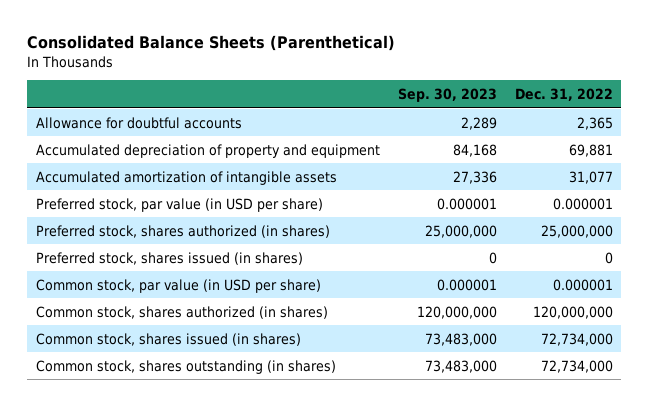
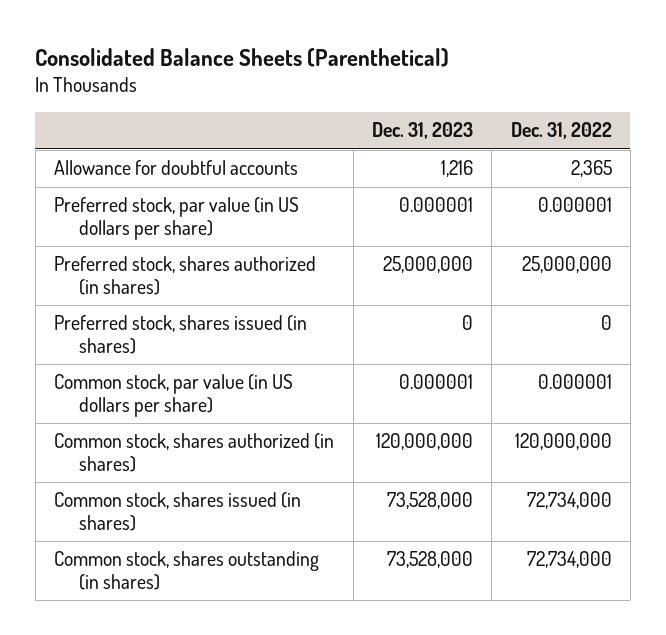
[397,88,497,103] Sep. 30, 2023 -> none
none -> [371,122,473,140] Dec. 31, 2023
[35,143,380,158] Accumulated depreciation of property and equipment -> none
[35,170,337,185] Accumulated amortization of intangible assets -> none
[35,197,323,212] Preferred stock, par value (in USD per share) -> [54,197,300,241] Preferred stock, par value (in US dollars per share)
[35,278,321,293] Common stock, par value (in USD per share) -> [54,374,294,418] Common stock, par value (in US dollars per share)

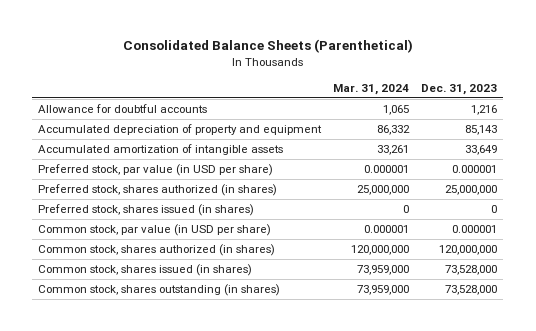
[510,122,612,140] Dec. 31, 2022 -> none
none -> [333,84,410,96] Mar. 31, 2024
none -> [38,124,323,136] Accumulated depreciation of property and equipment
none -> [38,144,284,156] Accumulated amortization of intangible assets
[54,197,300,241] Preferred stock, par value (in US dollars per share) -> [38,164,274,177] Preferred stock, par value (in USD per share)
[54,374,294,418] Common stock, par value (in US dollars per share) -> [38,224,272,237] Common stock, par value (in USD per share)

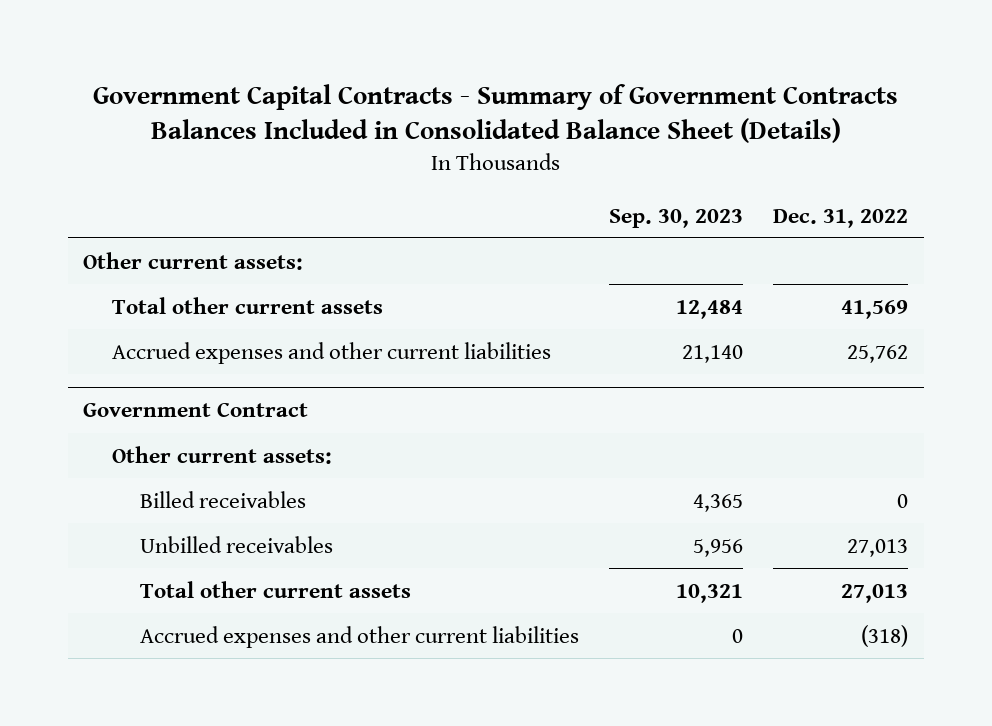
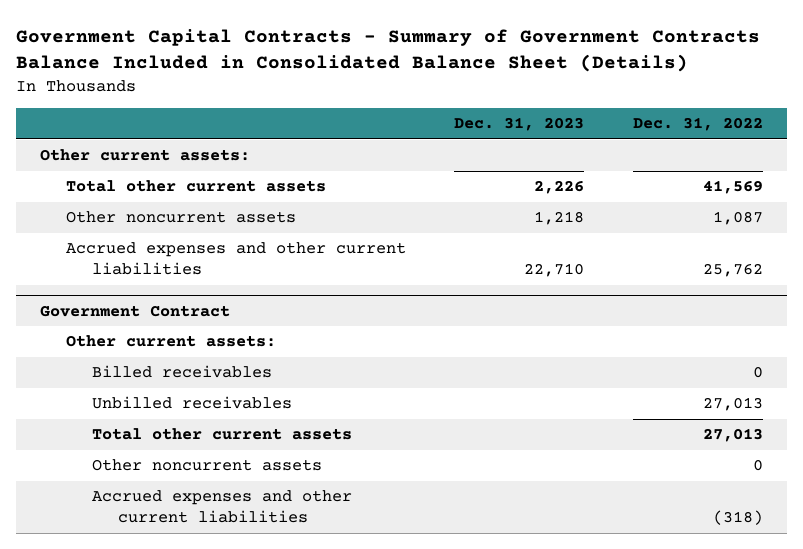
[92,83,898,144] Government Capital Contracts - Summary of Government Contracts Balances Included in Consolidated Balance Sheet (Details) -> [15,29,760,73] Government Capital Contracts - Summary of Government Contracts Balance Included in Consolidated Balance Sheet (Details)
[609,208,744,228] Sep. 30, 2023 -> none
none -> [454,117,585,132] Dec. 31, 2023
none -> [66,211,297,224] Other noncurrent assets
none -> [91,459,322,472] Other noncurrent assets

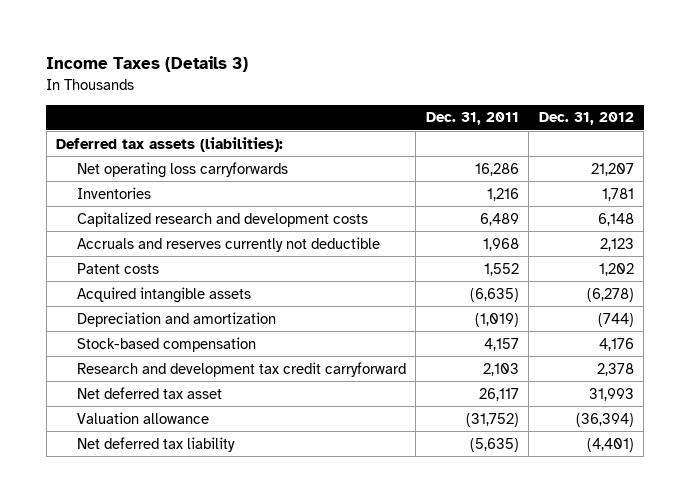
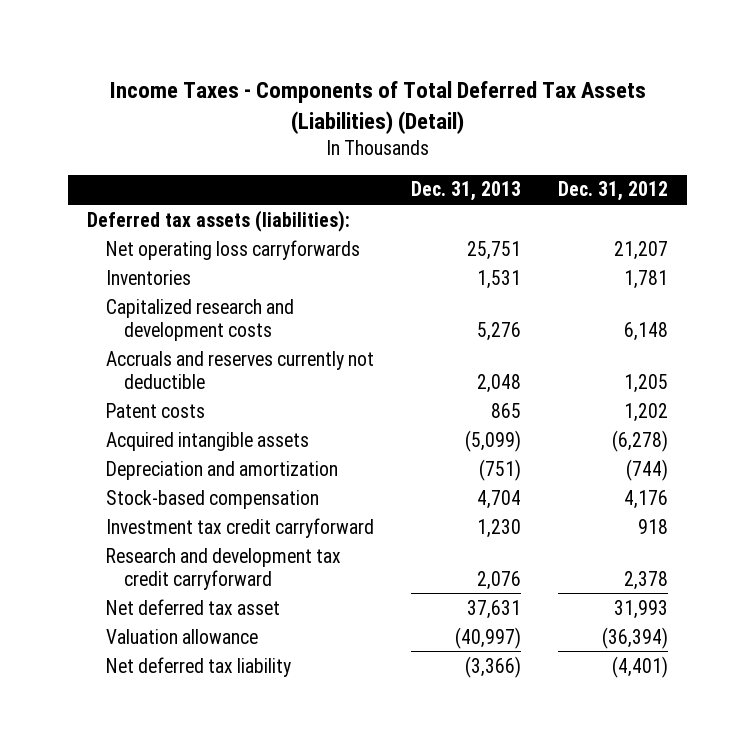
[46,56,249,73] Income Taxes (Details 3) -> [109,81,646,134] Income Taxes - Components of Total Deferred Tax Assets (Liabilities) (Detail)
[425,112,519,126] Dec. 31, 2011 -> none
none -> [410,181,521,202] Dec. 31, 2013
[599,237,634,251] 2,123 -> [624,373,669,393] 1,205
none -> [105,517,374,538] Investment tax credit carryforward

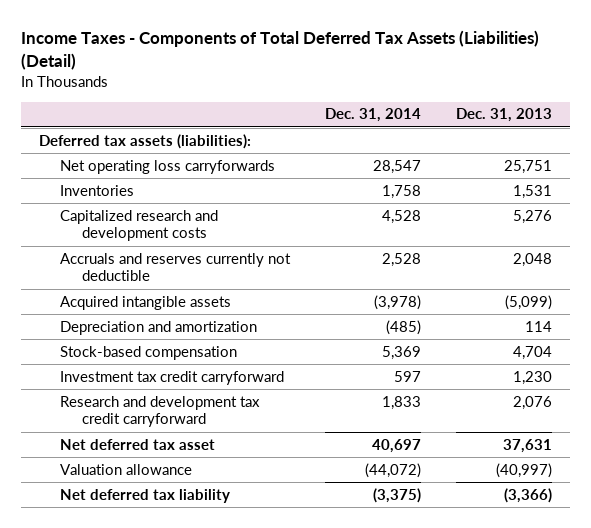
[558,181,669,202] Dec. 31, 2012 -> none
none -> [325,108,422,123] Dec. 31, 2014
[105,402,205,418] Patent costs -> none
[478,458,521,481] (751) -> [525,320,553,332] 114

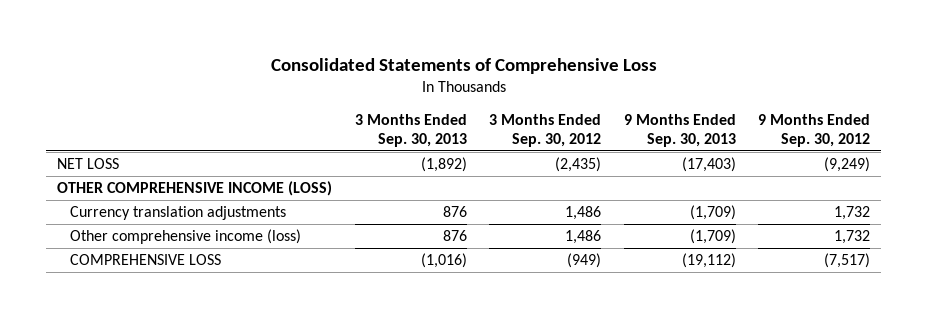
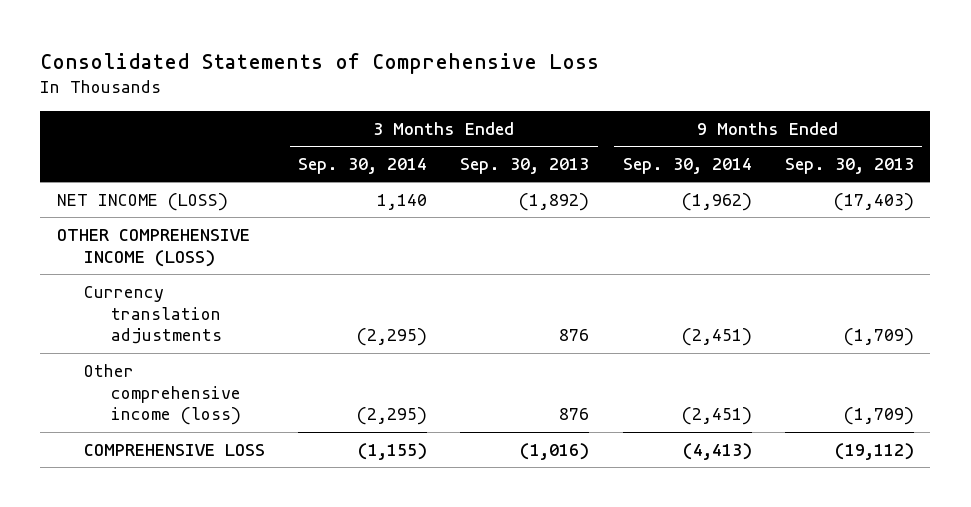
[489,114,602,148] 3 Months Ended Sep. 30, 2012 -> none
[757,114,870,148] 9 Months Ended Sep. 30, 2012 -> none
none -> [298,158,428,175] Sep. 30, 2014
none -> [622,158,752,175] Sep. 30, 2014
[57,158,120,170] NET LOSS -> [57,192,229,211] NET INCOME (LOSS)

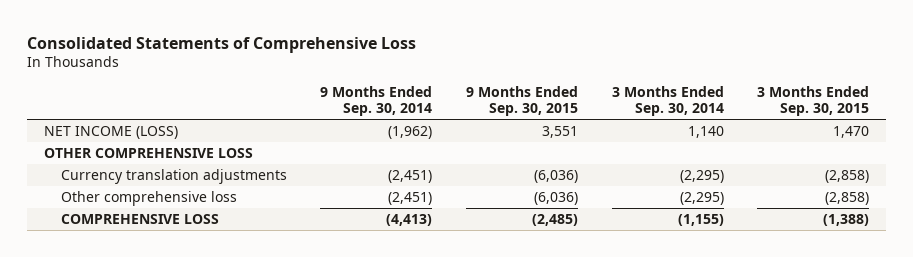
[460,158,590,175] Sep. 30, 2013 -> none
[784,158,914,175] Sep. 30, 2013 -> none
none -> [465,85,578,117] 9 Months Ended Sep. 30, 2015
none -> [757,85,870,117] 3 Months Ended Sep. 30, 2015
[57,228,251,267] OTHER COMPREHENSIVE INCOME (LOSS) -> [43,147,253,158] OTHER COMPREHENSIVE LOSS
[83,363,241,426] Other comprehensive income (loss) -> [60,190,237,206] Other comprehensive loss

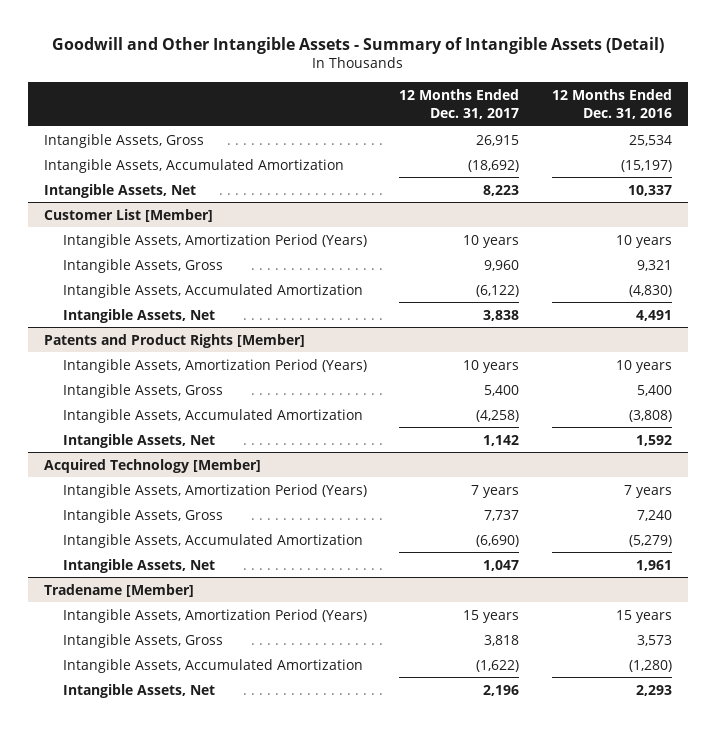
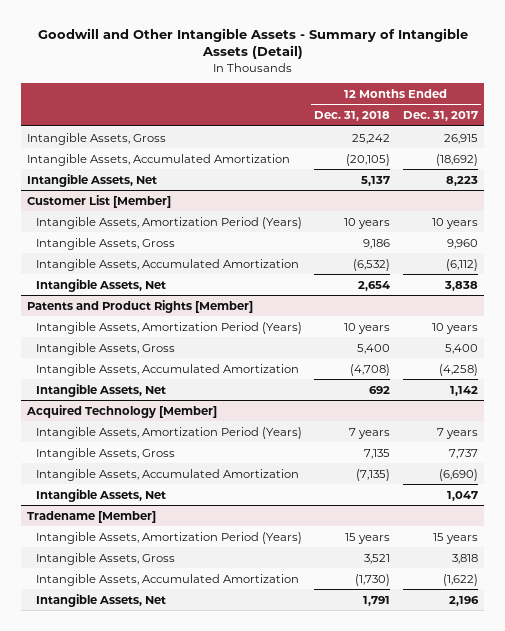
[552,89,673,119] 12 Months Ended Dec. 31, 2016 -> none
none -> [314,111,391,122] Dec. 31, 2018
[476,284,520,297] (6,122) -> [446,258,479,271] (6,112)

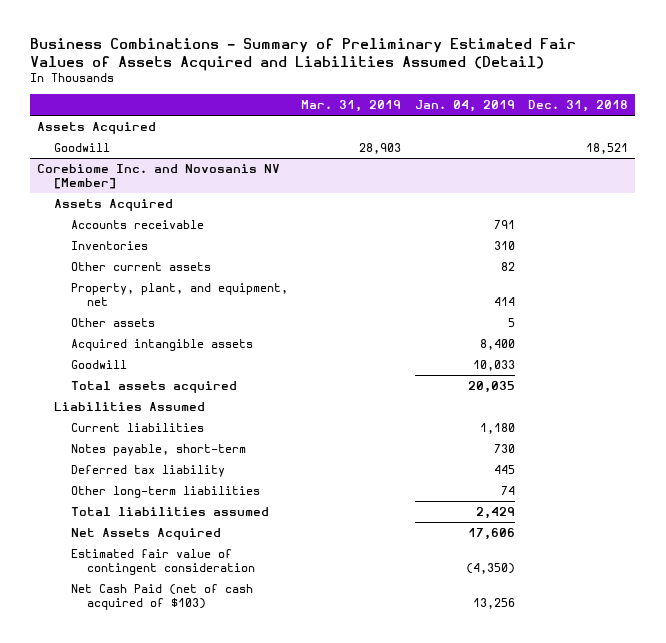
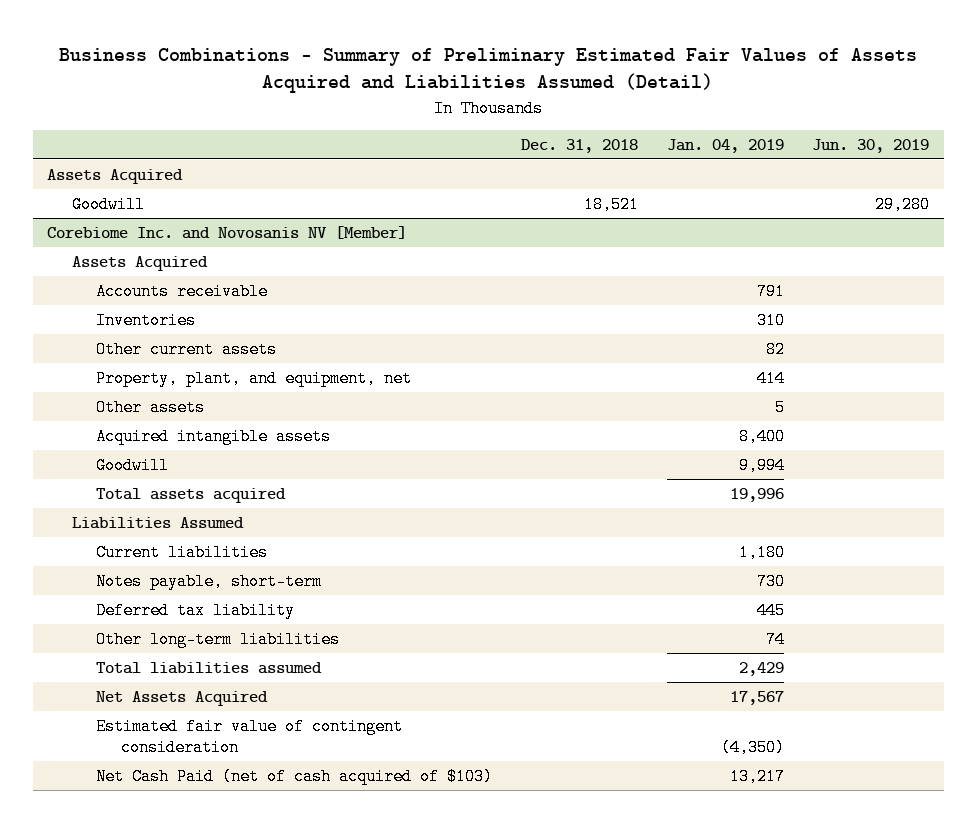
[301,100,402,113] Mar. 31, 2019 -> none
none -> [812,139,930,154] Jun. 30, 2019
[472,359,515,371] 10,033 -> [738,456,785,474] 9,994
[467,380,515,393] 20,035 -> [729,487,784,502] 19,996
[467,527,515,540] 17,606 -> [729,690,784,705] 17,567
[472,598,515,610] 13,256 -> [729,767,785,785] 13,217

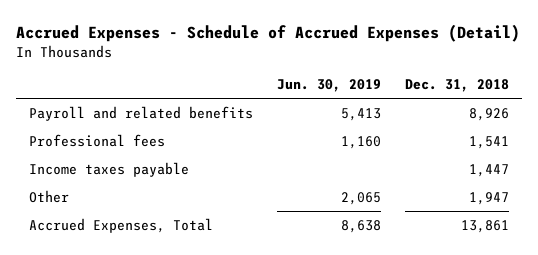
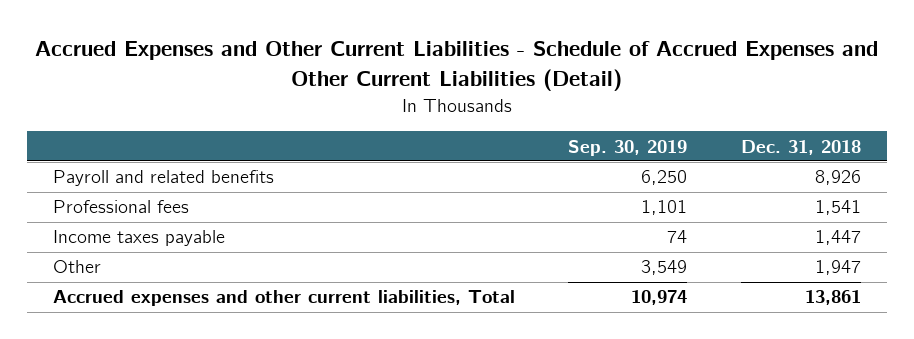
[16,23,521,42] Accrued Expenses - Schedule of Accrued Expenses (Detail) -> [34,41,878,92] Accrued Expenses and Other Current Liabilities - Schedule of Accrued Expenses and Other Current Liabilities (Detail)
[277,79,382,93] Jun. 30, 2019 -> none
none -> [568,139,688,156] Sep. 30, 2019
[28,217,213,233] Accrued Expenses, Total -> [53,290,516,307] Accrued expenses and other current liabilities, Total

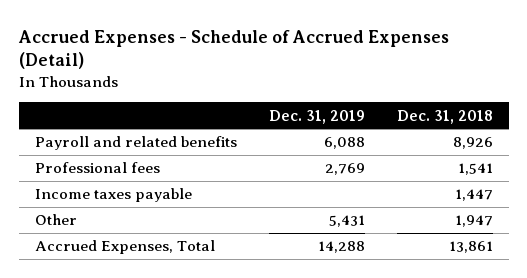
[34,41,878,92] Accrued Expenses and Other Current Liabilities - Schedule of Accrued Expenses and Other Current Liabilities (Detail) -> [17,29,449,70] Accrued Expenses - Schedule of Accrued Expenses (Detail)
[568,139,688,156] Sep. 30, 2019 -> none
none -> [268,109,365,124] Dec. 31, 2019
[53,290,516,307] Accrued expenses and other current liabilities, Total -> [34,240,215,255] Accrued Expenses, Total

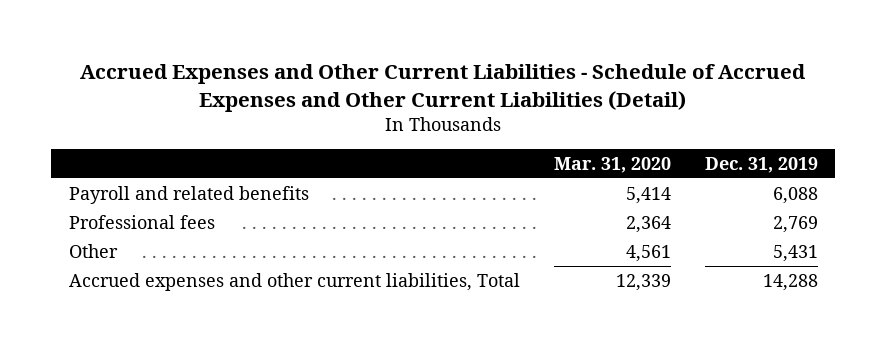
[17,29,449,70] Accrued Expenses - Schedule of Accrued Expenses (Detail) -> [80,64,807,112] Accrued Expenses and Other Current Liabilities - Schedule of Accrued Expenses and Other Current Liabilities (Detail)
[396,109,493,124] Dec. 31, 2018 -> none
none -> [553,156,671,173] Mar. 31, 2020
[34,188,192,203] Income taxes payable -> none
[34,240,215,255] Accrued Expenses, Total -> [68,272,520,291] Accrued expenses and other current liabilities, Total

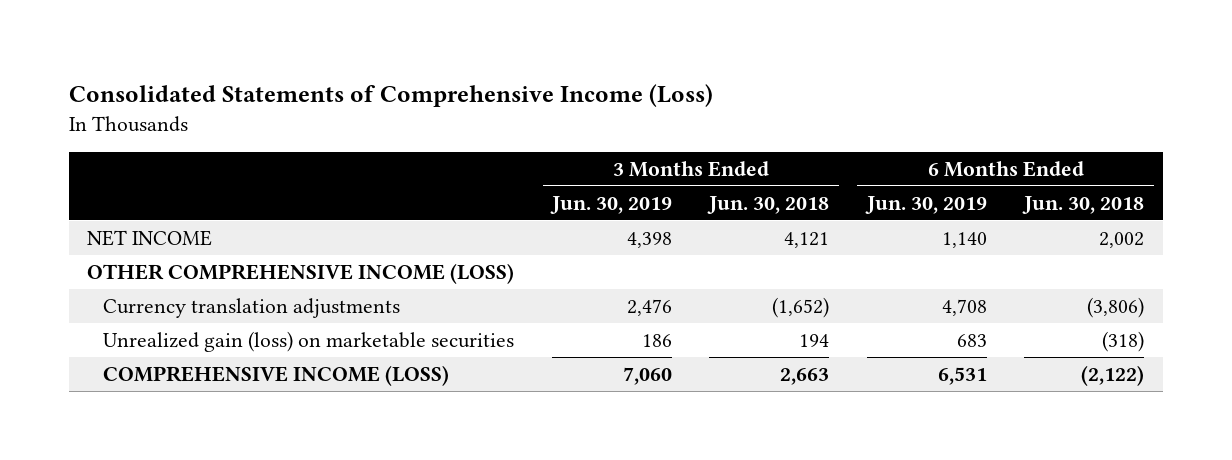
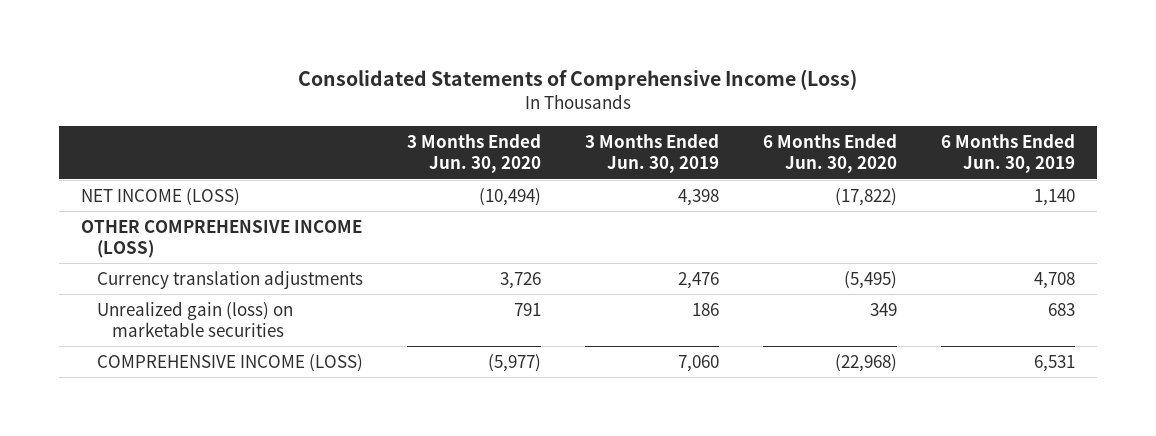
[707,195,830,214] Jun. 30, 2018 -> none
[1022,195,1145,214] Jun. 30, 2018 -> none
none -> [406,134,541,174] 3 Months Ended Jun. 30, 2020
none -> [762,134,897,174] 6 Months Ended Jun. 30, 2020
[87,229,213,246] NET INCOME -> [81,187,241,206] NET INCOME (LOSS)

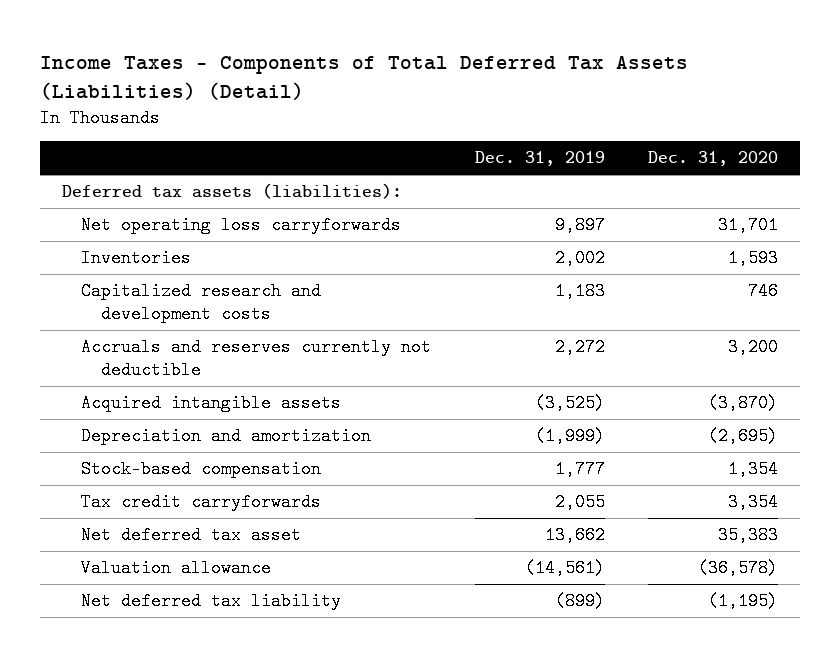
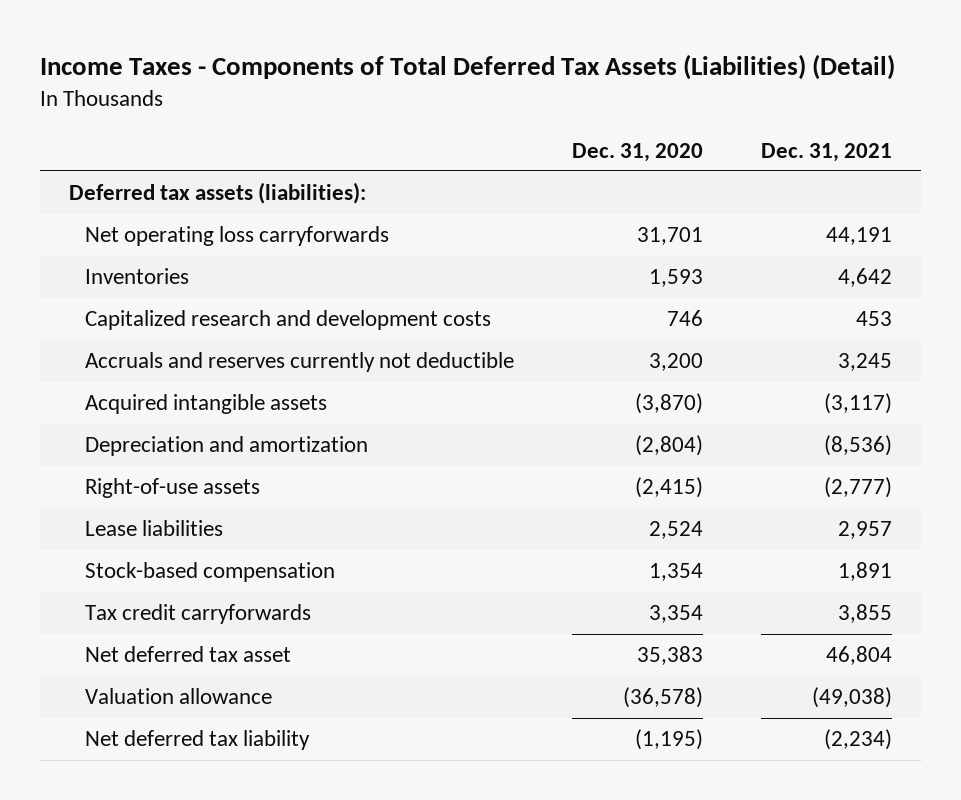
[474,151,605,167] Dec. 31, 2019 -> none
none -> [761,142,893,162] Dec. 31, 2021
[707,427,778,446] (2,695) -> [635,435,704,457] (2,804)
none -> [85,478,261,499] Right-of-use assets
none -> [85,520,224,537] Lease liabilities

